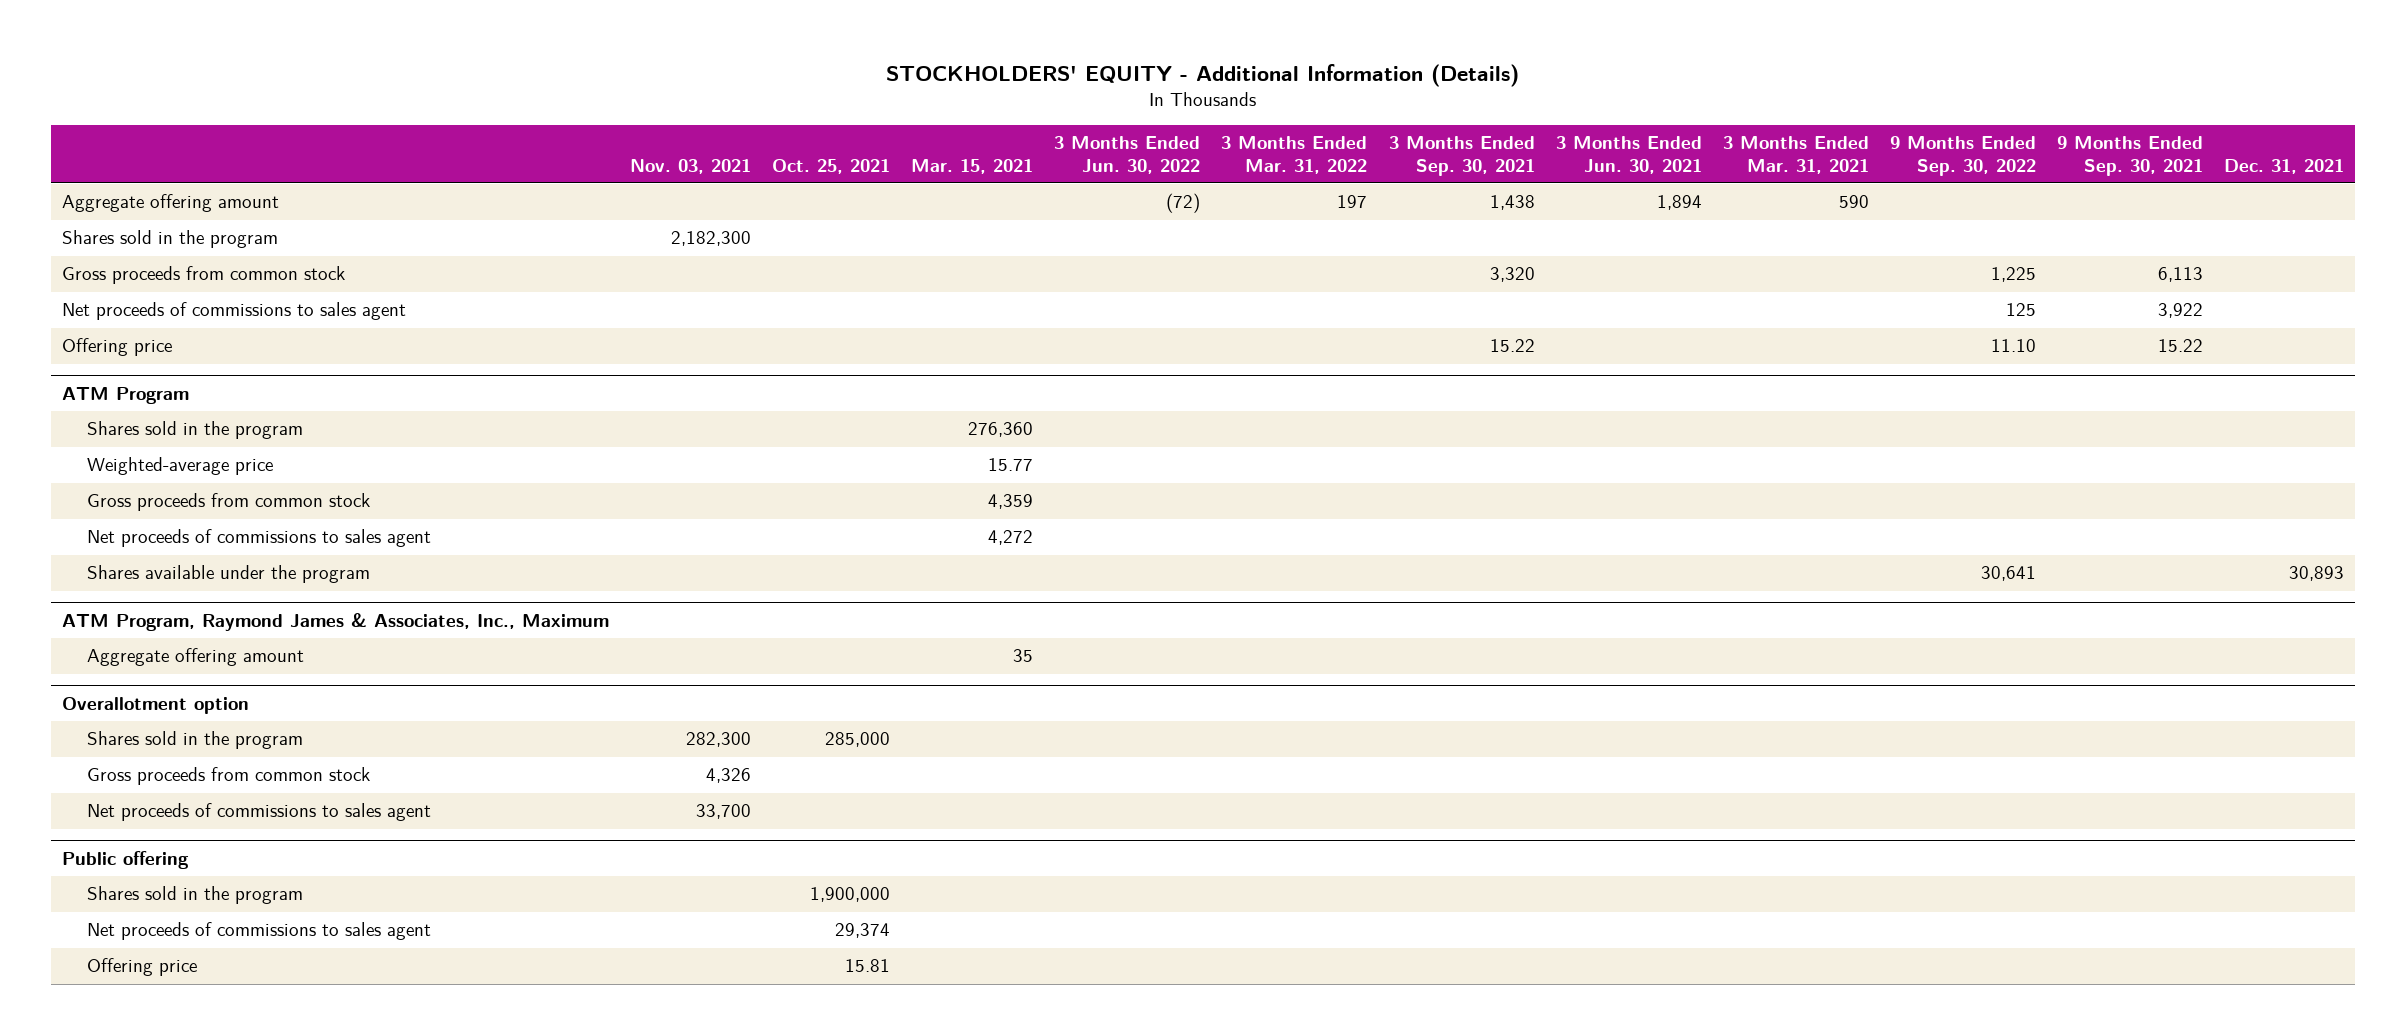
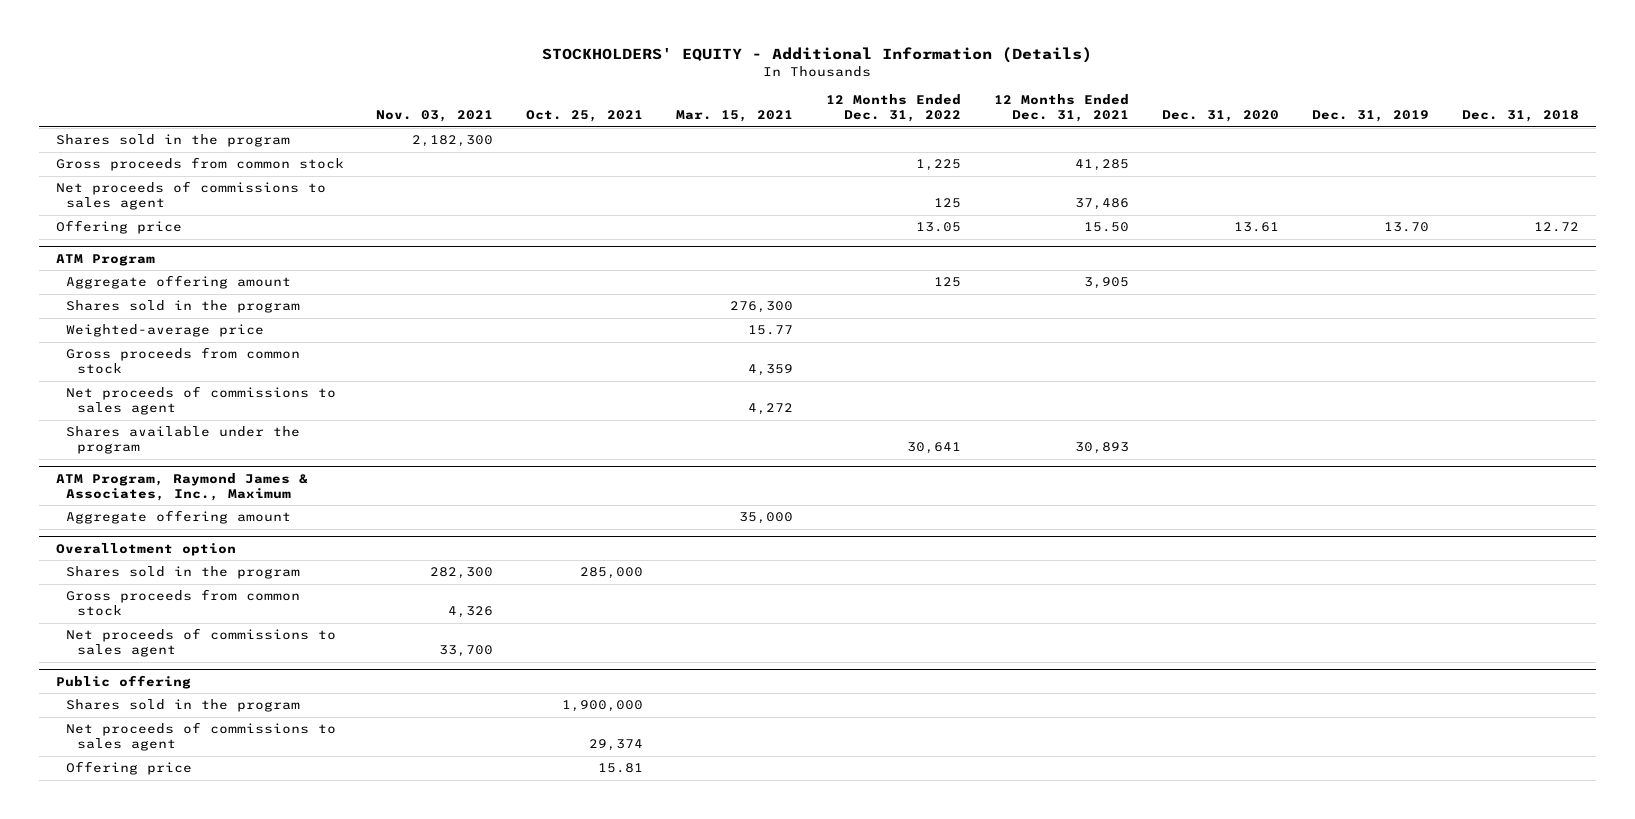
[1054,136,1201,174] 3 Months Ended Jun. 30, 2022 -> none
[1221,136,1368,174] 3 Months Ended Mar. 31, 2022 -> none
[1388,136,1535,176] 3 Months Ended Sep. 30, 2021 -> none
[1555,136,1702,174] 3 Months Ended Jun. 30, 2021 -> none
[1722,136,1869,174] 3 Months Ended Mar. 31, 2021 -> none
[1889,136,2036,176] 9 Months Ended Sep. 30, 2022 -> none
[2057,136,2204,176] 9 Months Ended Sep. 30, 2021 -> none
[2224,158,2345,174] Dec. 31, 2021 -> none
none -> [826,94,962,123] 12 Months Ended Dec. 31, 2022
none -> [994,94,1130,123] 12 Months Ended Dec. 31, 2021
none -> [1162,110,1280,123] Dec. 31, 2020
none -> [1312,110,1430,123] Dec. 31, 2019
none -> [1462,110,1580,123] Dec. 31, 2018
[61,194,279,213] Aggregate offering amount -> none
none -> [66,275,292,290] Aggregate offering amount
[968,422,1034,438] 276,360 -> [730,301,794,314] 276,300
[1013,649,1034,663] 35 -> [739,512,794,525] 35,000

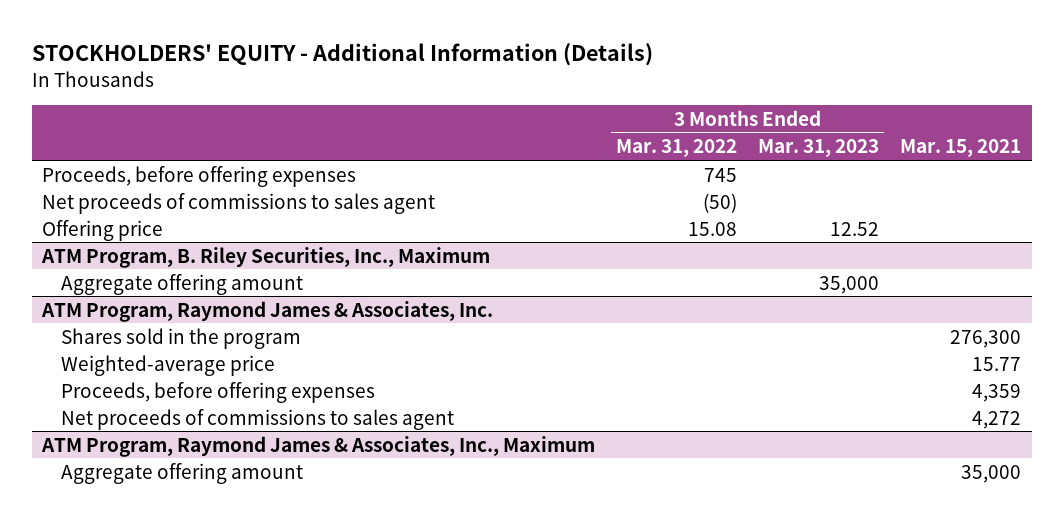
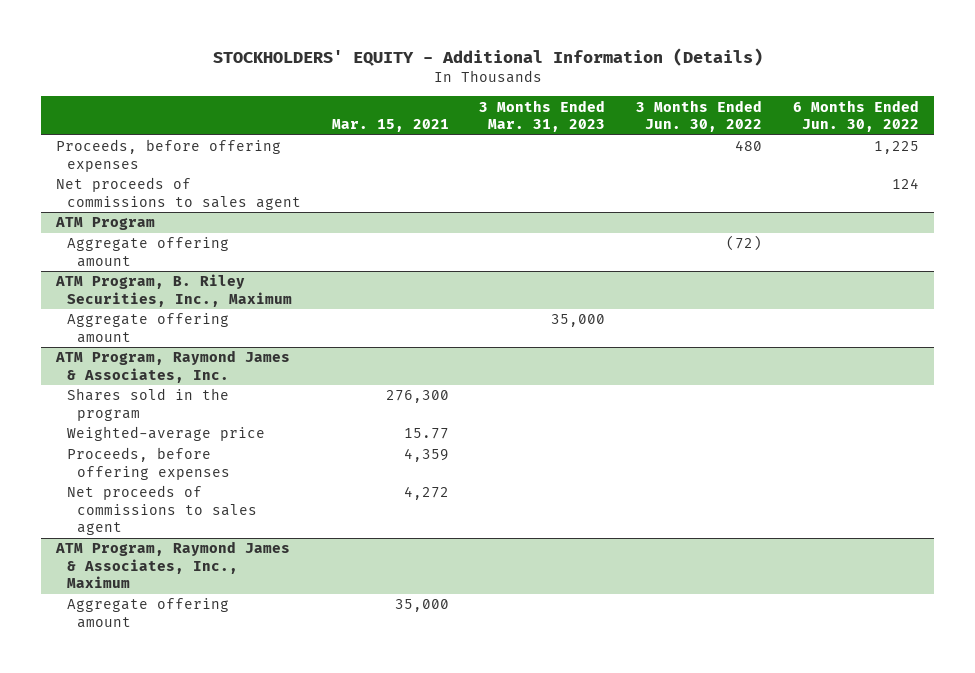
[616,139,738,158] Mar. 31, 2022 -> none
none -> [636,99,763,133] 3 Months Ended Jun. 30, 2022
none -> [792,99,919,133] 6 Months Ended Jun. 30, 2022
[42,219,164,241] Offering price -> none
none -> [55,217,156,231] ATM Program
none -> [66,237,229,267] Aggregate offering amount

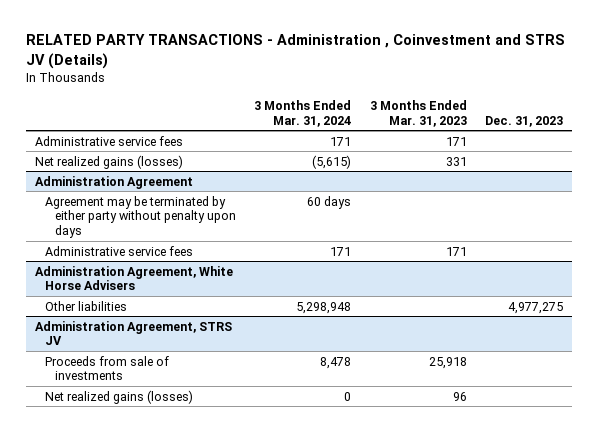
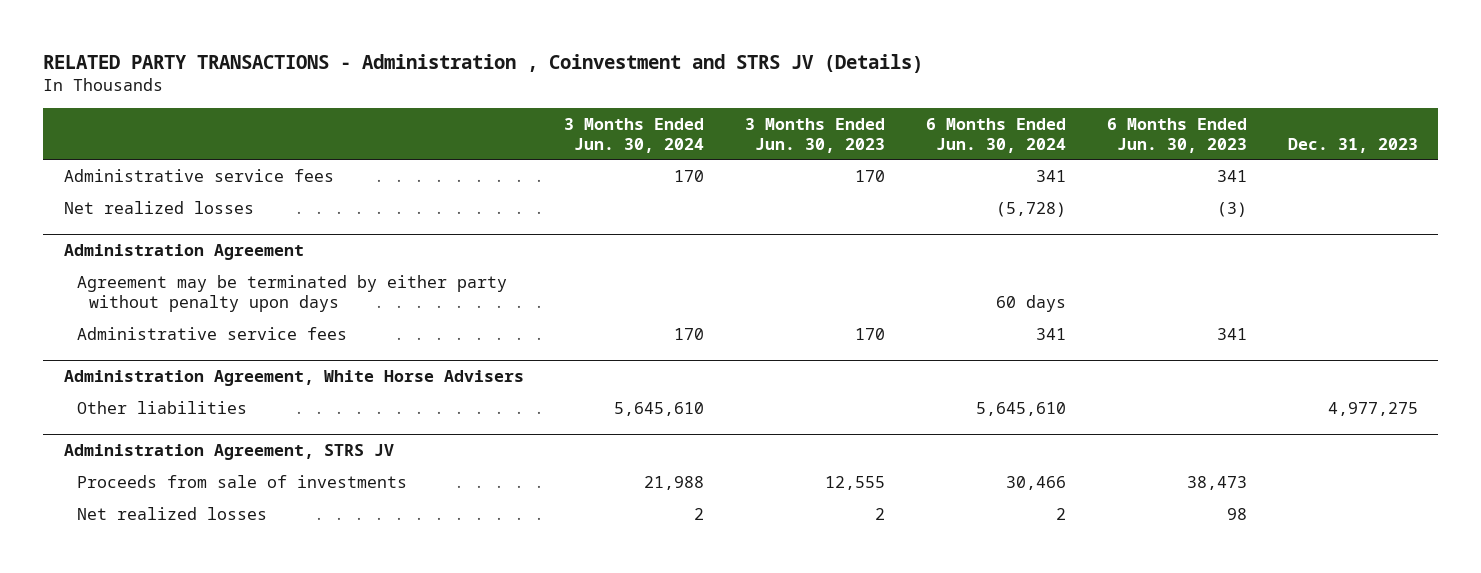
[254,99,352,127] 3 Months Ended Mar. 31, 2024 -> none
[369,99,467,127] 3 Months Ended Mar. 31, 2023 -> none
none -> [564,117,705,153] 3 Months Ended Jun. 30, 2024
none -> [745,117,886,153] 3 Months Ended Jun. 30, 2023
none -> [926,117,1067,153] 6 Months Ended Jun. 30, 2024
none -> [1106,117,1247,153] 6 Months Ended Jun. 30, 2023
[34,154,183,169] Net realized gains (losses) -> [63,200,254,214] Net realized losses
[44,389,193,404] Net realized gains (losses) -> [76,506,267,520] Net realized losses

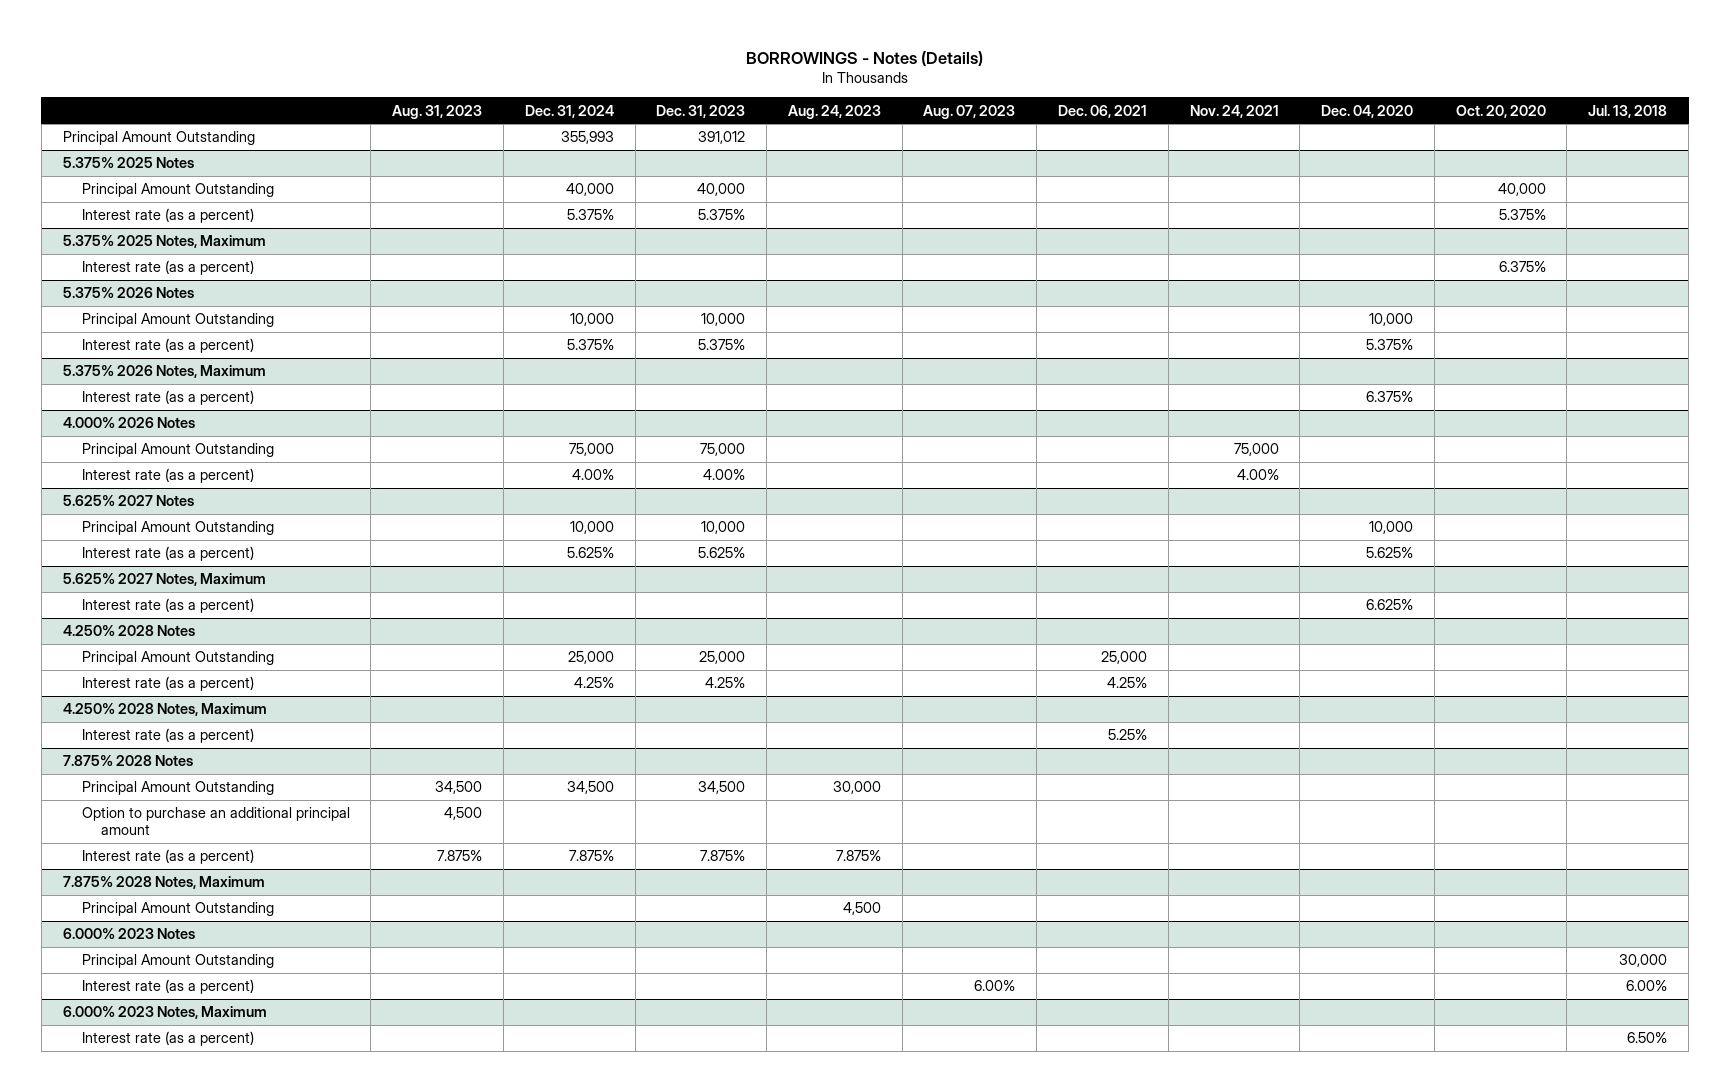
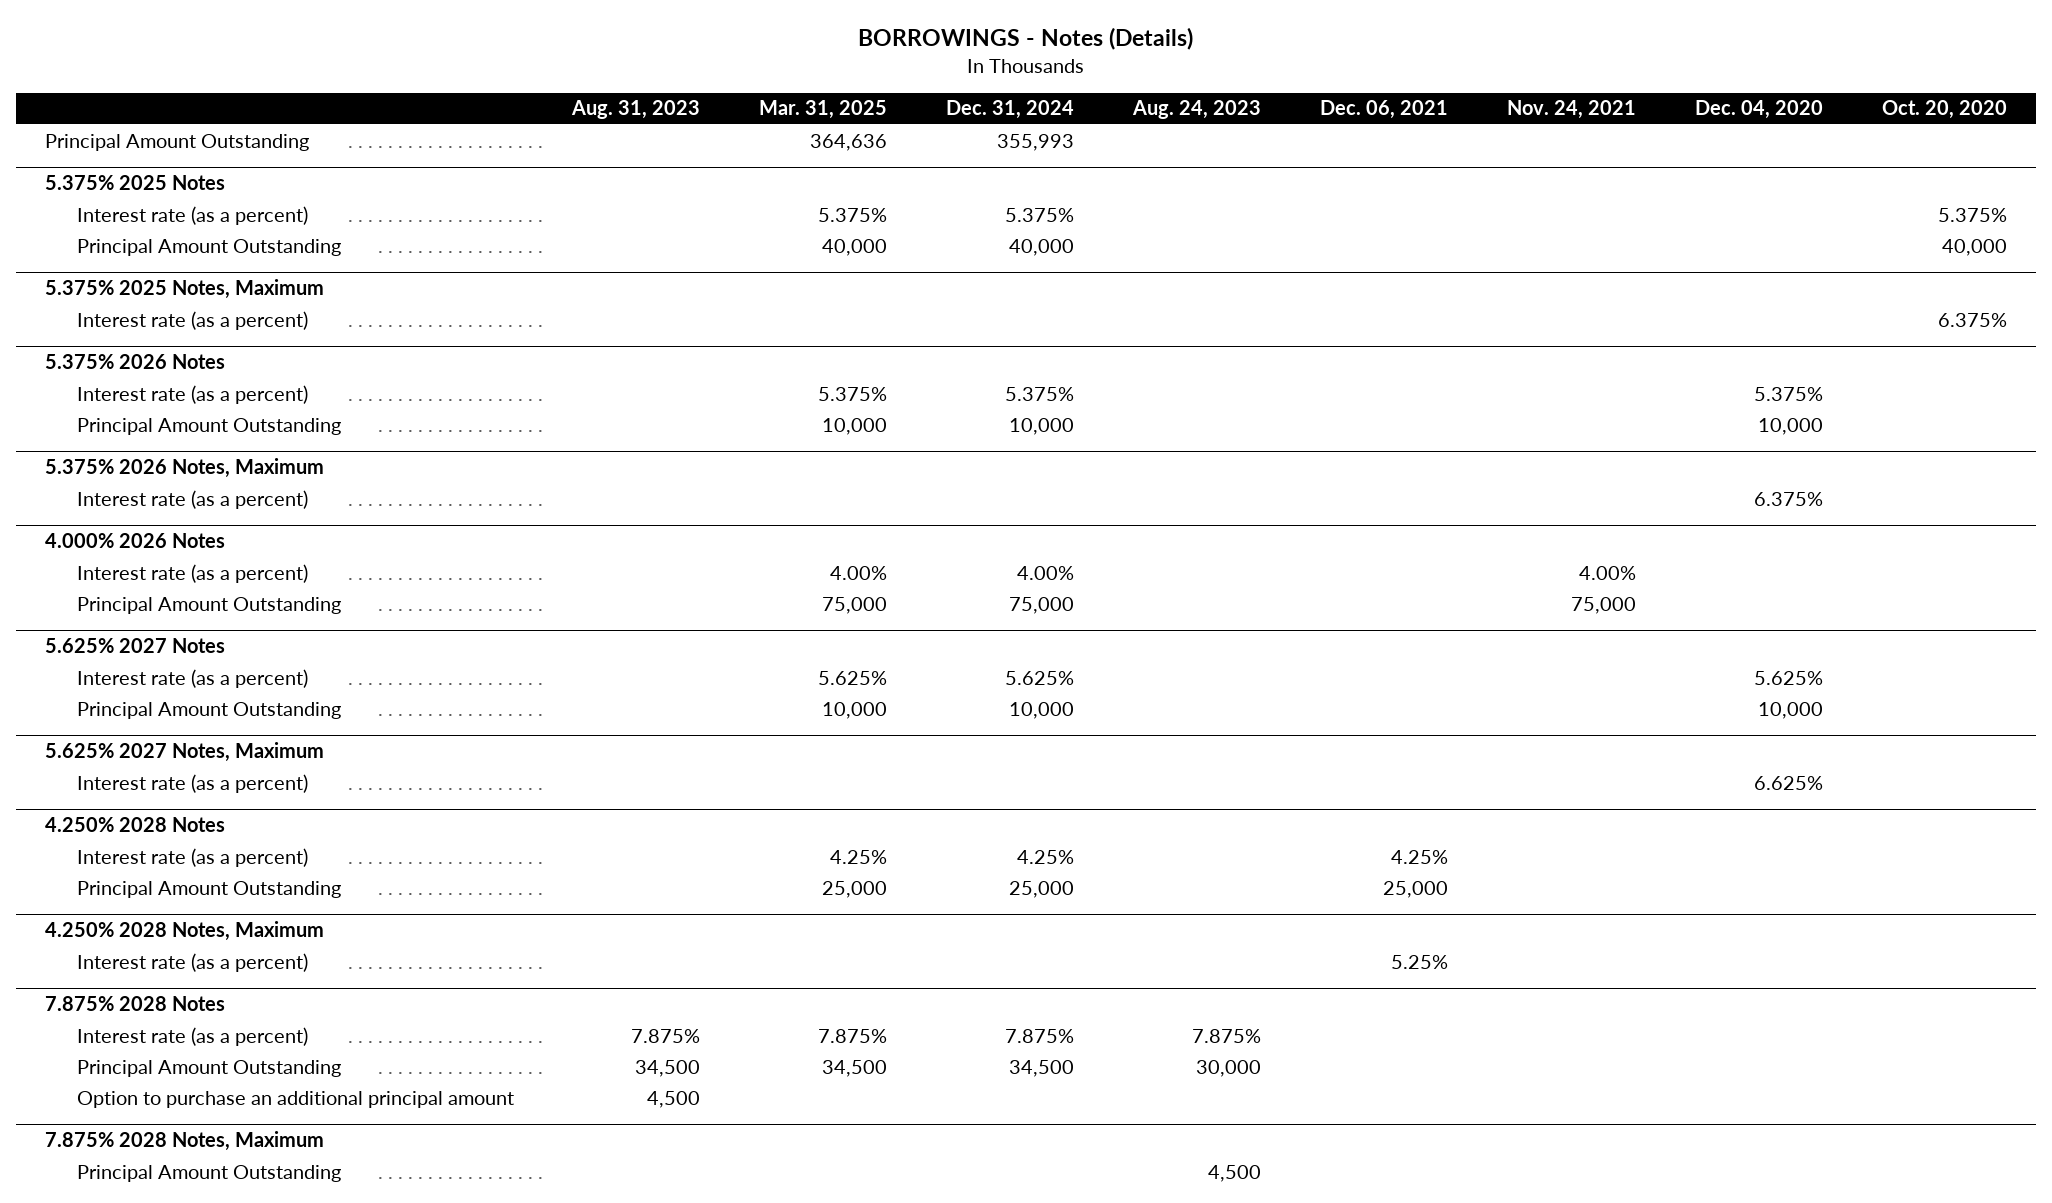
[656,104,746,118] Dec. 31, 2023 -> none
[923,104,1016,119] Aug. 07, 2023 -> none
[1588,104,1668,118] Jul. 13, 2018 -> none
none -> [759,100,888,120] Mar. 31, 2025
[81,183,274,198] Principal Amount Outstanding -> [76,238,341,256] Principal Amount Outstanding
[81,313,274,328] Principal Amount Outstanding -> [76,417,341,435] Principal Amount Outstanding
[81,443,274,458] Principal Amount Outstanding -> [76,596,341,614] Principal Amount Outstanding
[81,521,274,536] Principal Amount Outstanding -> [76,701,341,719] Principal Amount Outstanding
[81,651,274,666] Principal Amount Outstanding -> [76,880,341,898] Principal Amount Outstanding
[81,849,254,865] Interest rate (as a percent) -> [76,1026,308,1046] Interest rate (as a percent)
[62,928,195,940] 6.000% 2023 Notes -> none
[81,954,274,969] Principal Amount Outstanding -> none
[81,979,254,995] Interest rate (as a percent) -> none
[62,1006,267,1020] 6.000% 2023 Notes, Maximum -> none
[81,1031,254,1047] Interest rate (as a percent) -> none

